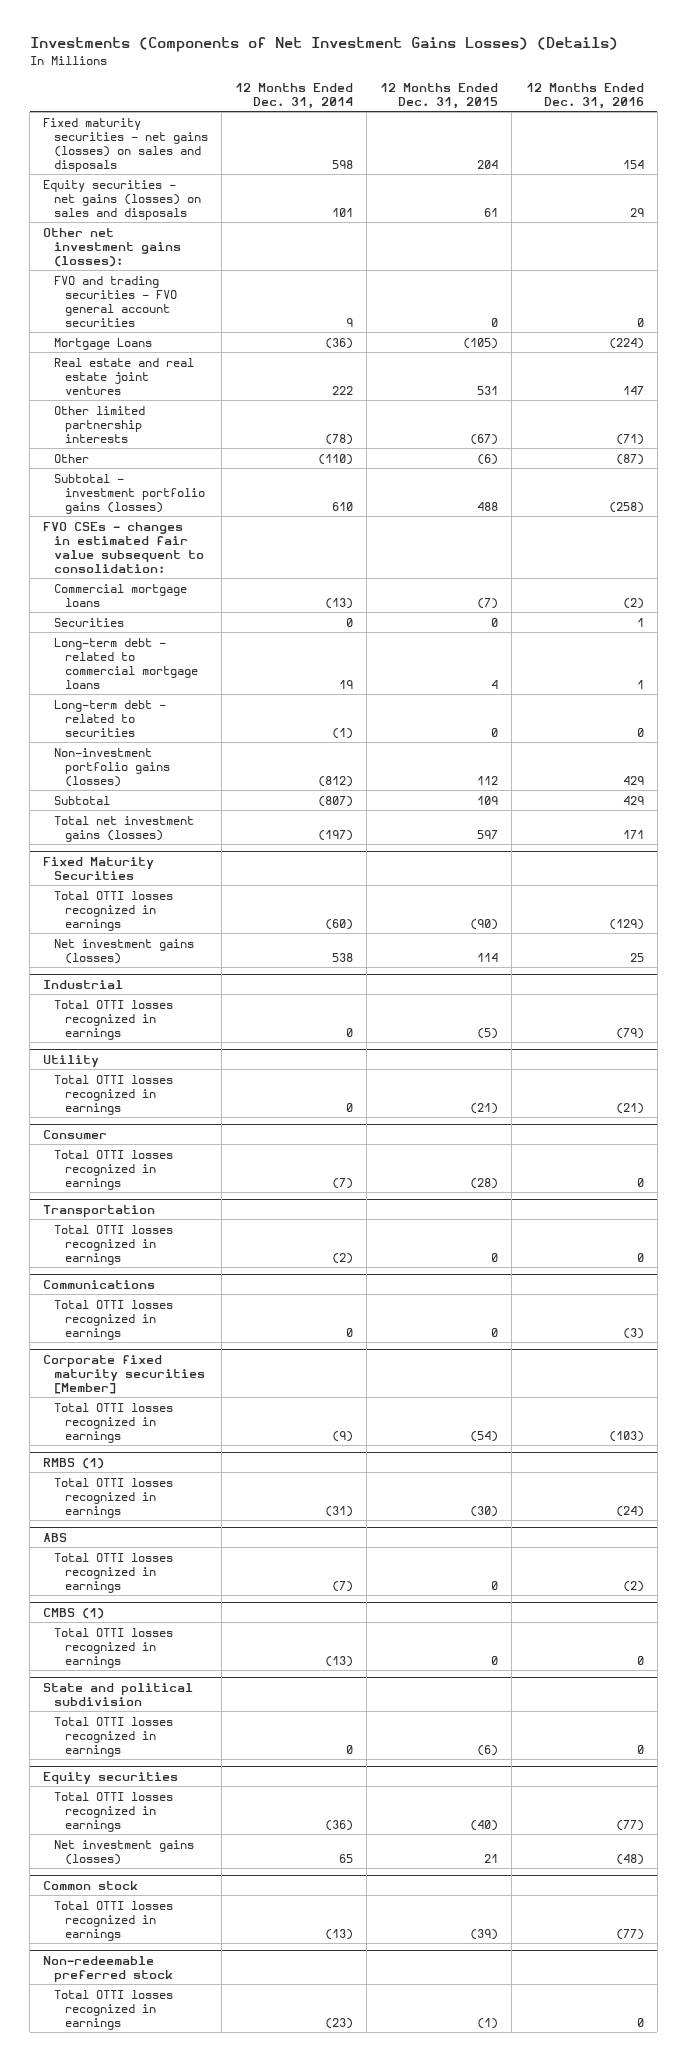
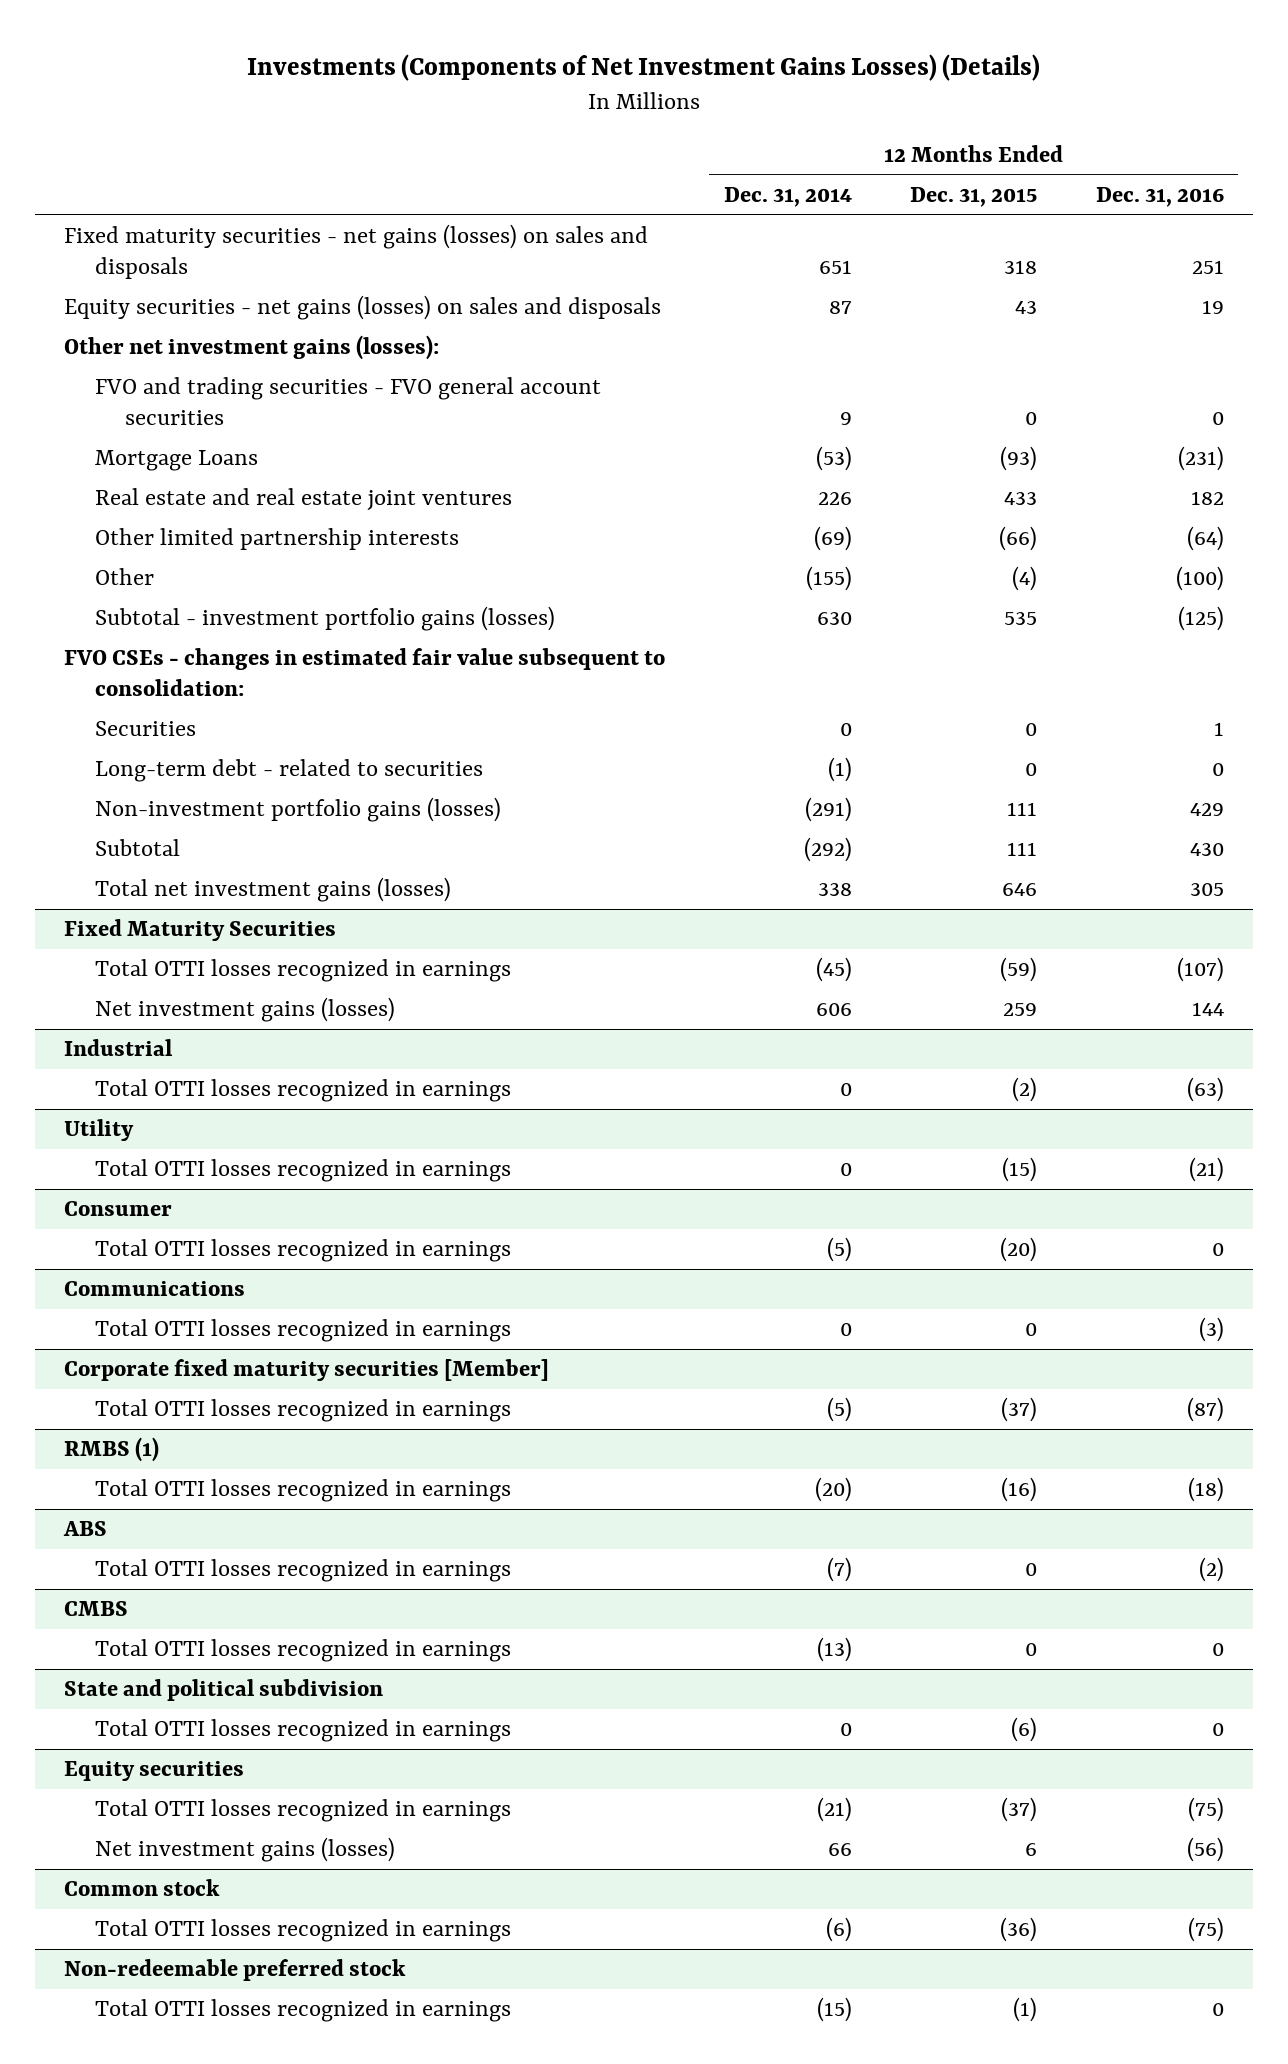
[332,159,354,169] 598 -> [818,260,852,275] 651
[477,159,499,169] 204 -> [1004,260,1038,275] 318
[622,159,644,169] 154 -> [1191,260,1224,275] 251
[332,207,354,217] 101 -> [828,301,852,315] 87
[484,207,499,217] 61 -> [1015,301,1038,315] 43
[629,207,644,217] 29 -> [1201,300,1224,315] 19
[325,337,354,349] (36) -> [815,446,852,472] (53)
[463,337,499,349] (105) -> [1000,446,1038,472] (93)
[608,337,644,349] (224) -> [1177,446,1224,472] (231)
[332,385,354,395] 222 -> [817,492,852,506] 226
[477,385,499,395] 531 -> [1004,492,1038,506] 433
[622,385,644,395] 147 -> [1190,491,1224,506] 182
[325,433,354,445] (78) -> [813,526,852,552] (69)
[470,433,499,445] (67) -> [999,526,1038,552] (66)
[615,433,644,445] (71) -> [1186,526,1224,552] (64)
[318,453,354,465] (110) -> [805,566,852,592] (155)
[477,453,499,465] (6) -> [1012,566,1038,592] (4)
[615,453,644,465] (87) -> [1175,566,1224,592] (100)
[332,501,354,511] 610 -> [816,612,852,626] 630
[477,501,499,511] 488 -> [1004,612,1038,626] 535
[608,501,644,513] (258) -> [1177,606,1224,632] (125)
[54,583,188,607] Commercial mortgage loans -> none
[54,637,198,689] Long-term debt - related to commercial mortgage loans -> none
[318,775,354,787] (812) -> [804,797,852,823] (291)
[477,775,499,785] 112 -> [1007,802,1038,817] 111
[318,795,354,807] (807) -> [803,837,852,863] (292)
[477,795,499,805] 109 -> [1007,842,1038,857] 111
[622,795,644,805] 429 -> [1189,843,1224,857] 430
[318,829,354,841] (197) -> [817,883,852,897] 338
[477,829,499,839] 597 -> [1002,883,1038,897] 646
[622,829,644,839] 171 -> [1189,883,1224,897] 305
[325,918,354,930] (60) -> [815,957,852,983] (45)
[470,918,499,930] (90) -> [1000,957,1038,983] (59)
[608,918,644,930] (129) -> [1176,957,1224,983] (107)
[332,952,354,962] 538 -> [815,1003,852,1017] 606
[477,952,499,962] 114 -> [1003,1003,1038,1017] 259
[629,952,644,962] 25 -> [1191,1002,1224,1017] 144
[477,1027,499,1039] (5) -> [1012,1077,1038,1103] (2)
[615,1027,644,1039] (79) -> [1186,1077,1224,1103] (63)
[470,1102,499,1114] (21) -> [1002,1157,1038,1183] (15)
[43,1204,156,1217] Transportation -> none
[54,1224,174,1265] Total OTTI losses recognized in earnings -> none
[332,1177,354,1189] (7) -> [826,1237,852,1263] (5)
[470,1177,499,1189] (28) -> [1000,1237,1038,1263] (20)
[332,1430,354,1442] (9) -> [826,1397,852,1423] (5)
[470,1430,499,1442] (54) -> [1001,1397,1038,1423] (37)
[608,1430,644,1442] (103) -> [1186,1397,1224,1423] (87)
[325,1505,354,1517] (31) -> [814,1477,852,1503] (20)
[470,1505,499,1517] (30) -> [1001,1477,1038,1503] (16)
[615,1505,644,1517] (24) -> [1187,1477,1224,1503] (18)
[43,1607,105,1619] CMBS (1) -> [64,1601,129,1617] CMBS
[325,1819,354,1831] (36) -> [816,1797,852,1823] (21)
[470,1819,499,1831] (40) -> [1001,1797,1038,1823] (37)
[615,1819,644,1831] (77) -> [1187,1797,1224,1823] (75)
[339,1853,354,1863] 65 -> [827,1843,852,1857] 66
[484,1853,499,1863] 21 -> [1025,1843,1038,1857] 6
[615,1853,644,1865] (48) -> [1186,1837,1224,1863] (56)
[325,1928,354,1940] (13) -> [825,1917,852,1943] (6)
[470,1928,499,1940] (39) -> [1000,1917,1038,1943] (36)
[615,1928,644,1940] (77) -> [1187,1917,1224,1943] (75)
[325,2017,354,2029] (23) -> [816,1997,852,2023] (15)

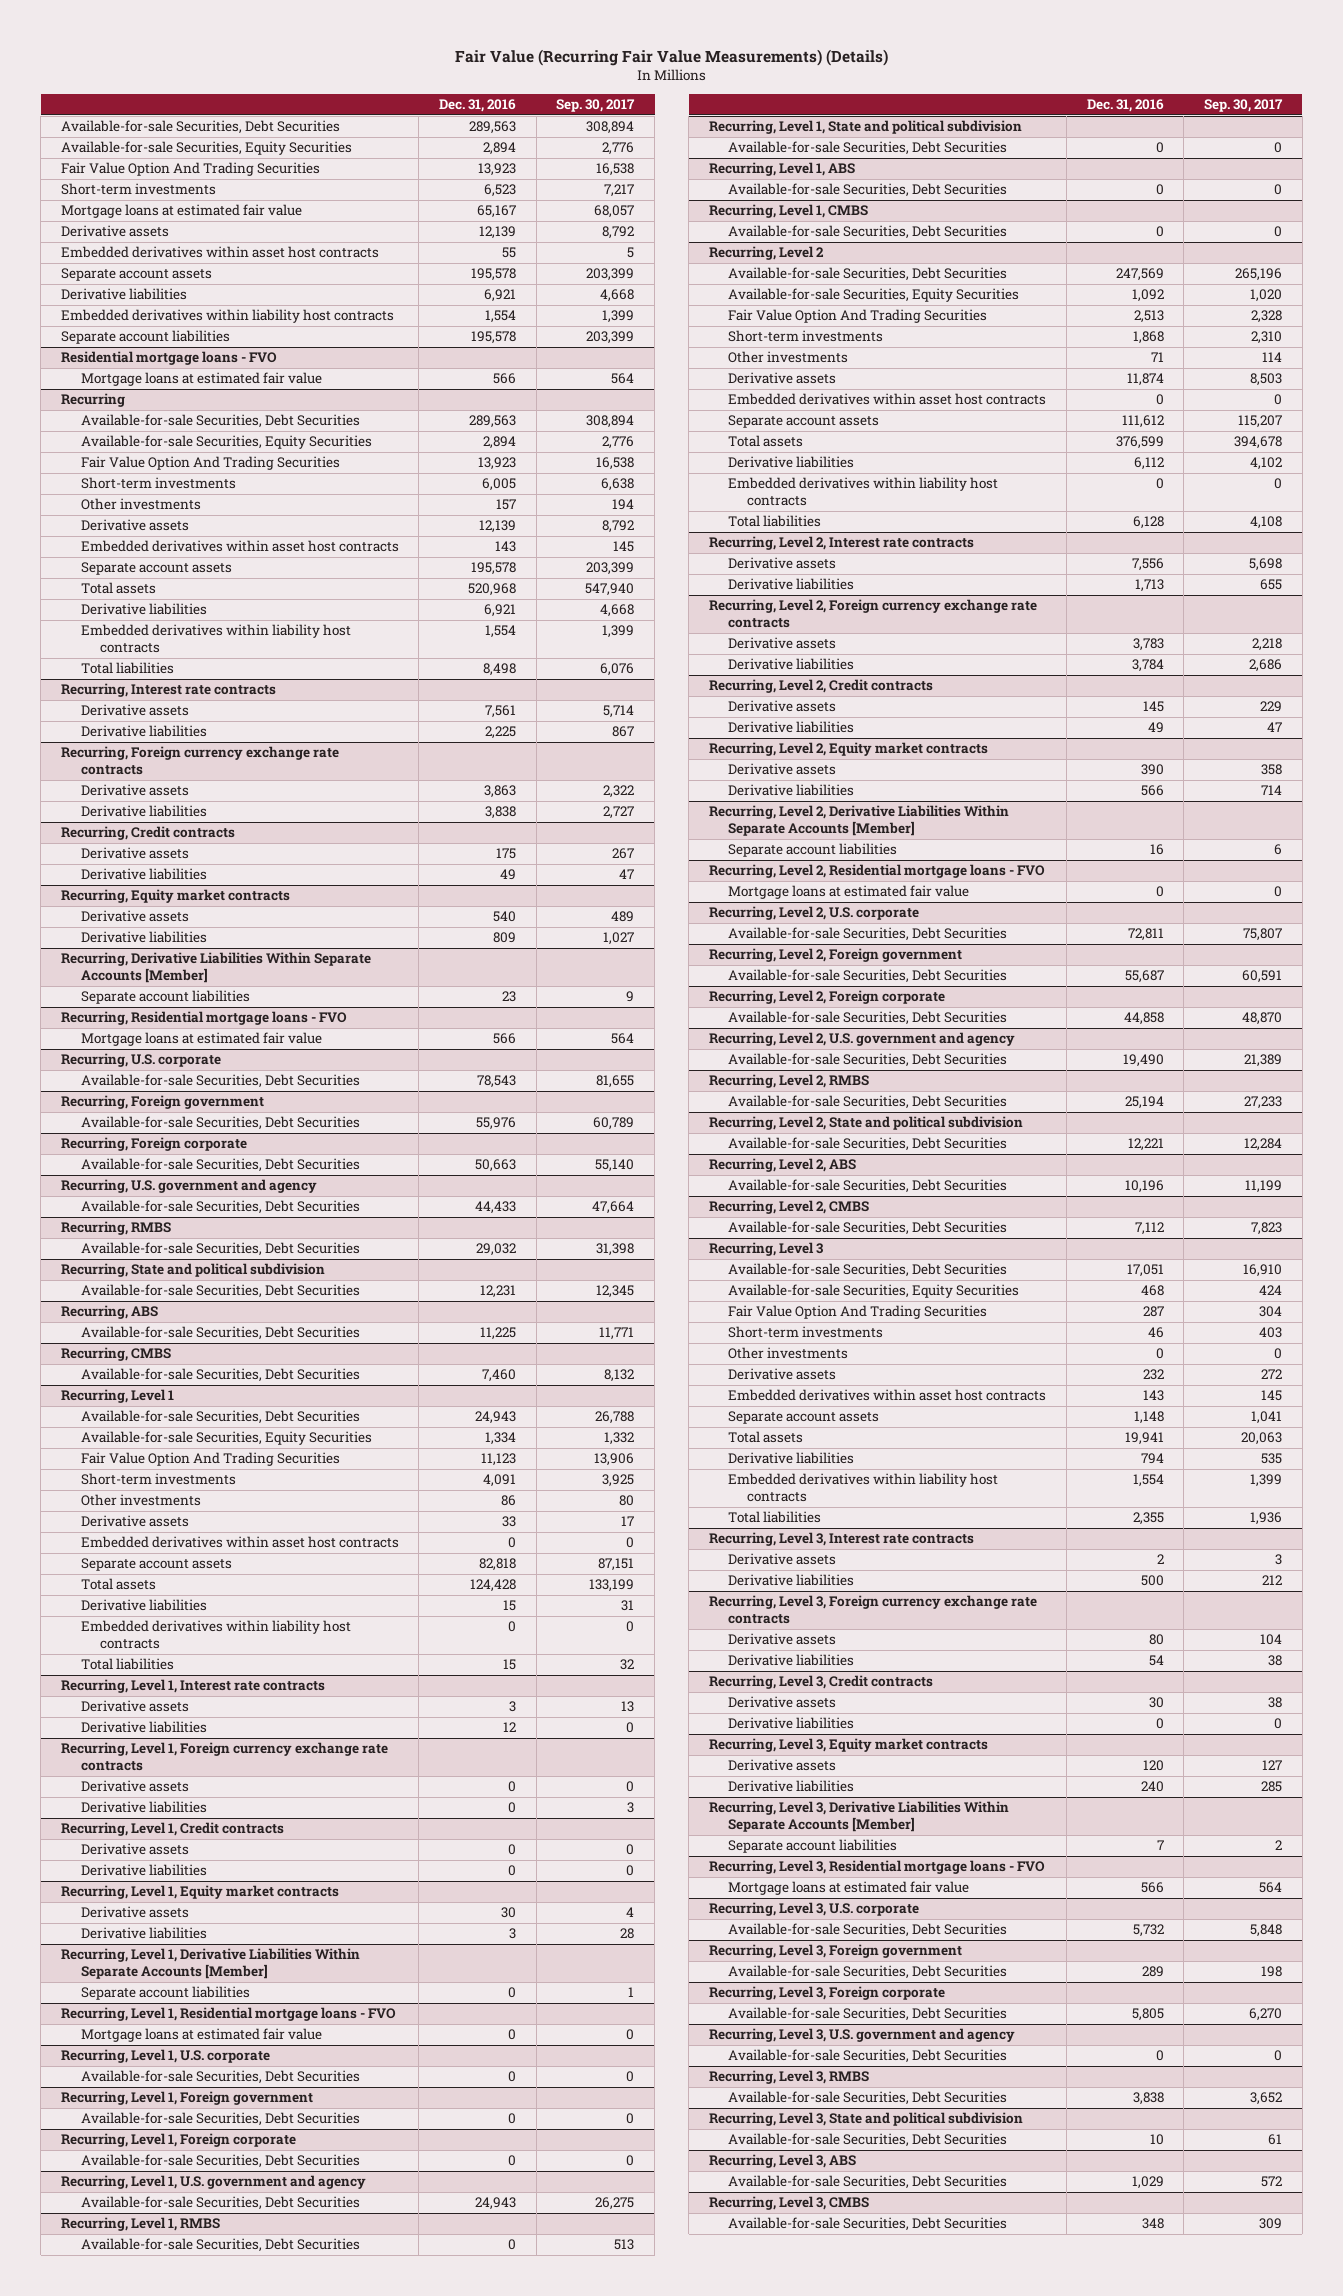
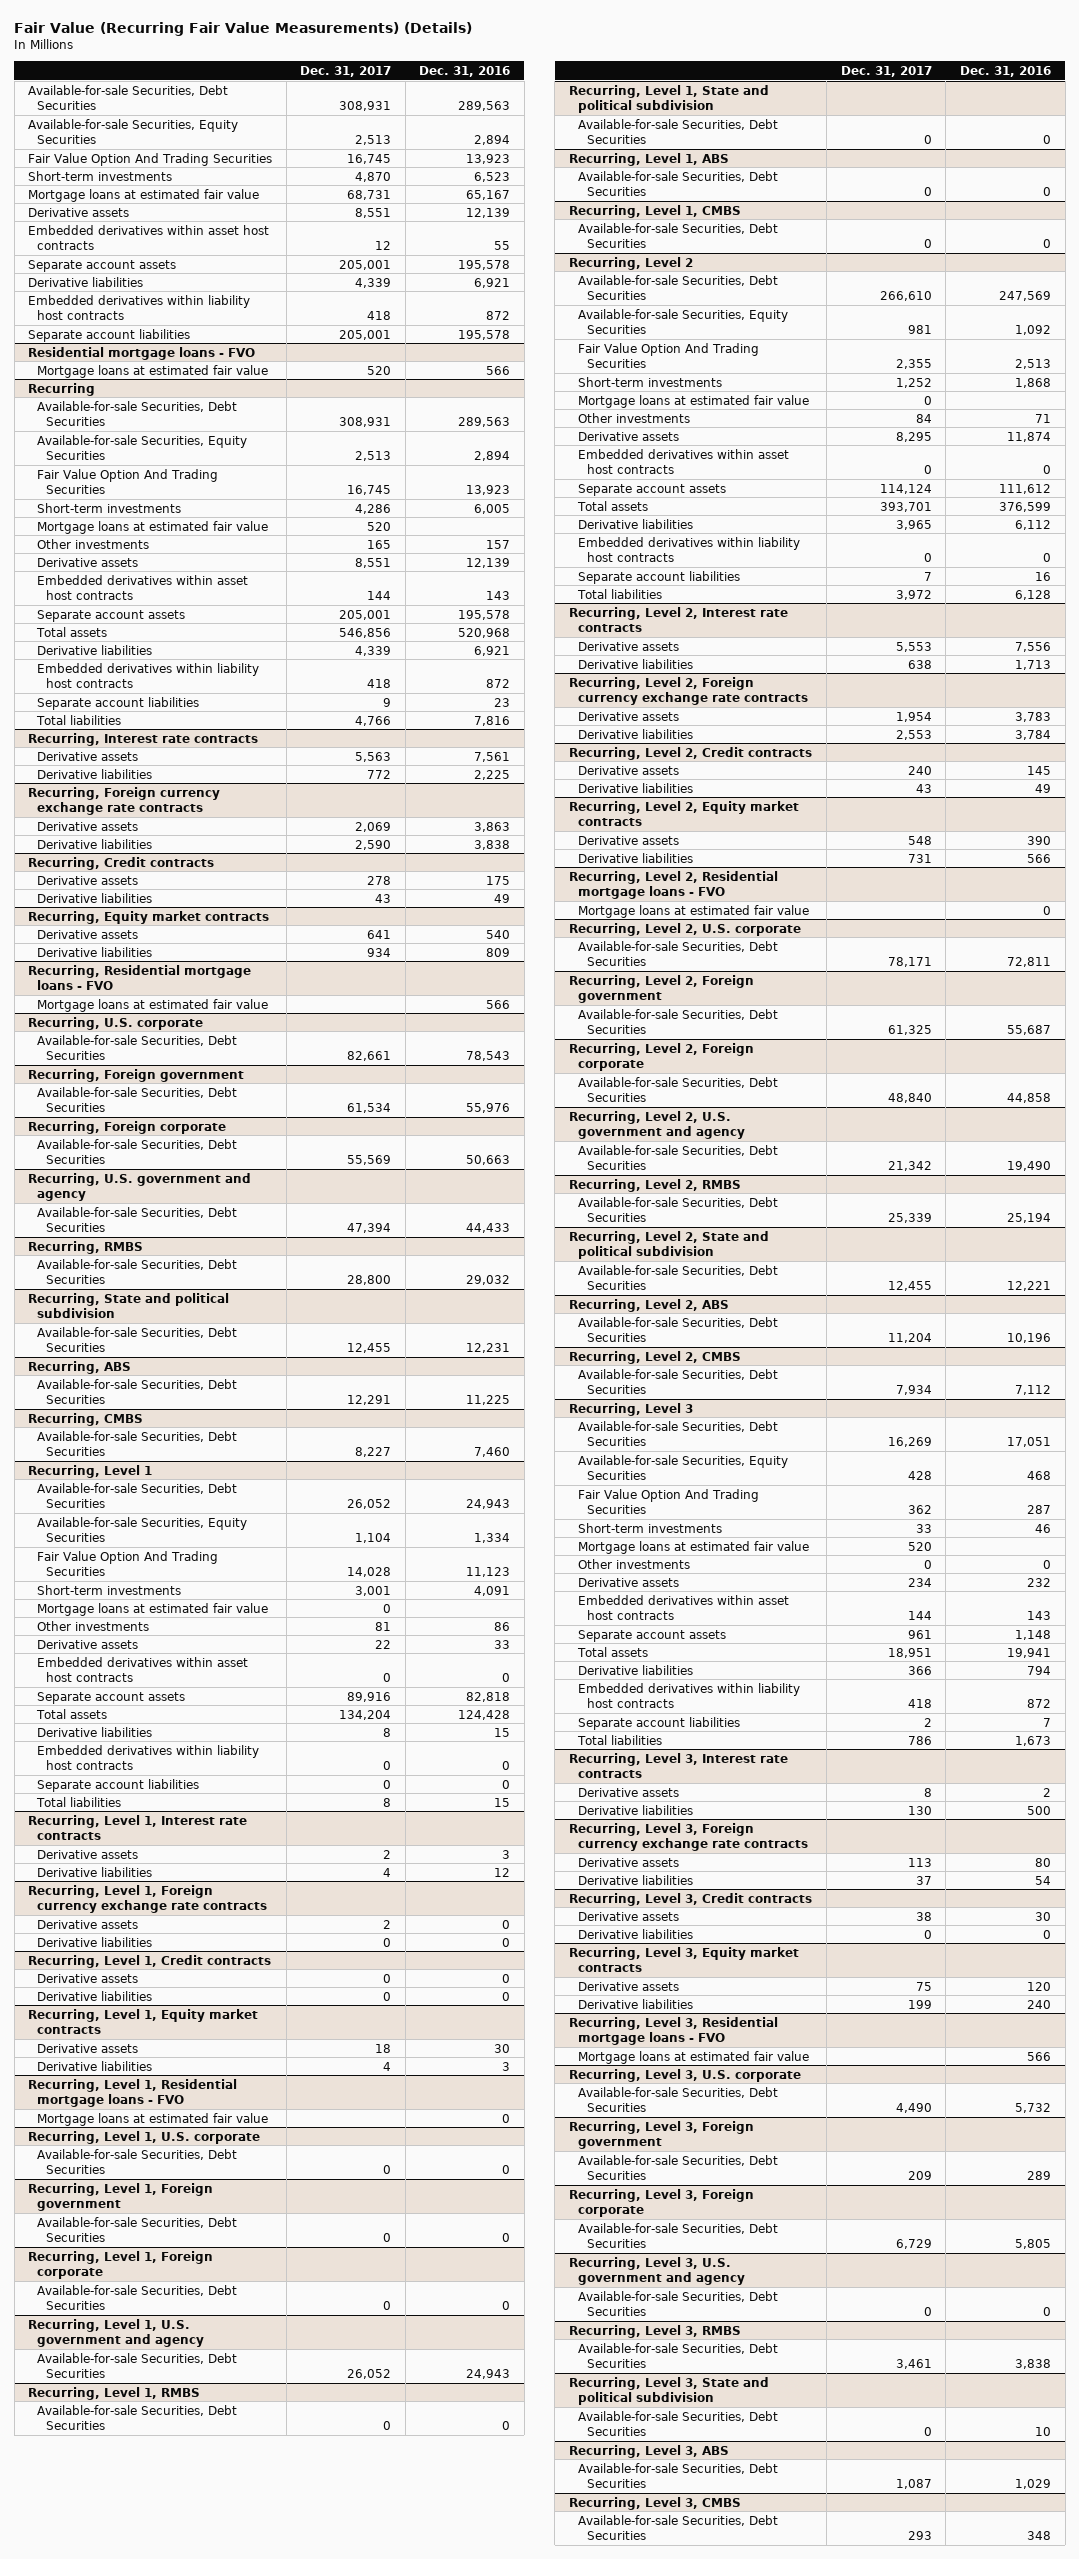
[556,99,636,113] Sep. 30, 2017 -> none
none -> [300,65,392,77] Dec. 31, 2017
[484,310,516,324] 1,554 -> [486,310,511,320] 872
none -> [37,520,269,534] Mortgage loans at estimated fair value
[484,625,516,639] 1,554 -> [486,678,511,688] 872
none -> [37,696,200,710] Separate account liabilities
[482,663,516,677] 8,498 -> [474,715,511,726] 7,816
[61,952,372,984] Recurring, Derivative Liabilities Within Separate Accounts [Member] -> none
[80,990,250,1005] Separate account liabilities -> none
none -> [37,1602,269,1616] Mortgage loans at estimated fair value
none -> [37,1778,200,1792] Separate account liabilities
[61,1948,361,1980] Recurring, Level 1, Derivative Liabilities Within Separate Accounts [Member] -> none
[80,1986,250,2001] Separate account liabilities -> none
none -> [577,394,809,408] Mortgage loans at estimated fair value
none -> [577,570,740,584] Separate account liabilities
[708,805,1009,837] Recurring, Level 2, Derivative Liabilities Within Separate Accounts [Member] -> none
[728,843,898,858] Separate account liabilities -> none
none -> [577,1540,809,1554] Mortgage loans at estimated fair value
[1132,1474,1164,1488] 1,554 -> [1026,1698,1051,1708] 872
none -> [577,1716,740,1730] Separate account liabilities
[1132,1512,1164,1526] 2,355 -> [1014,1735,1051,1746] 1,673
[708,1801,1009,1833] Recurring, Level 3, Derivative Liabilities Within Separate Accounts [Member] -> none
[728,1839,898,1854] Separate account liabilities -> none

